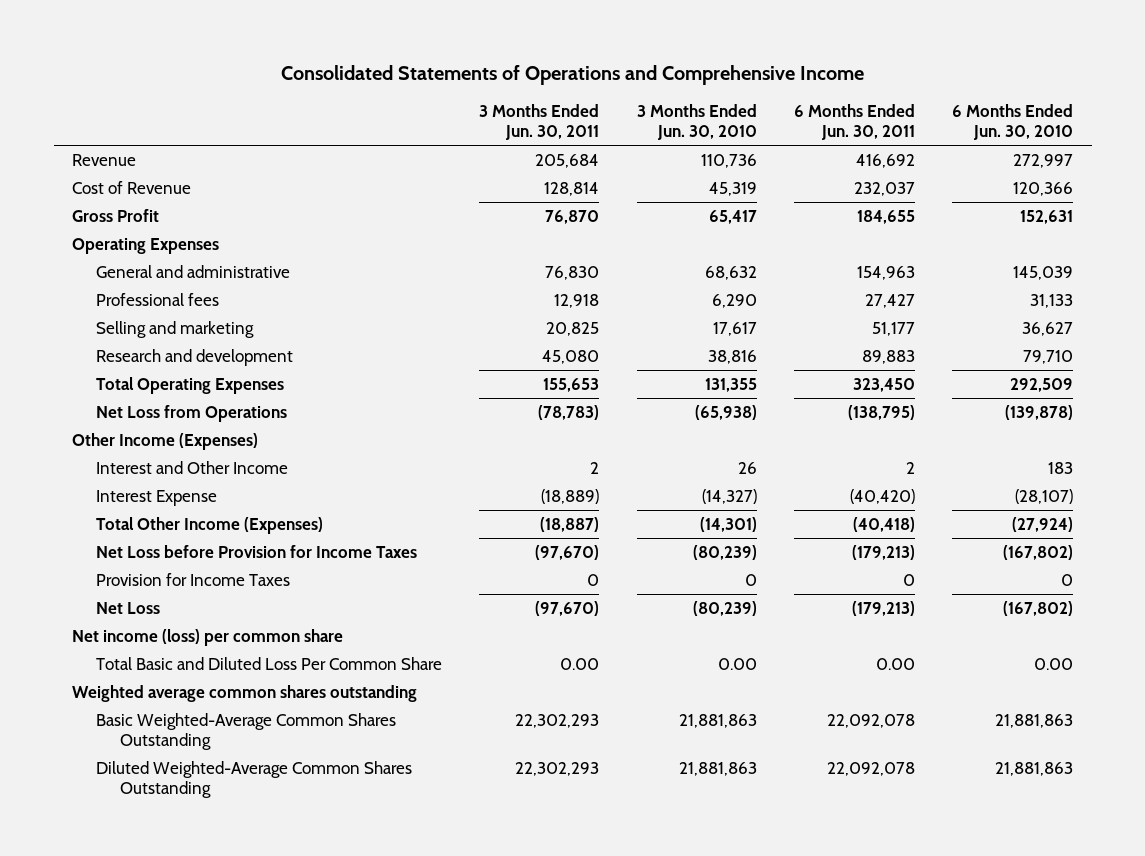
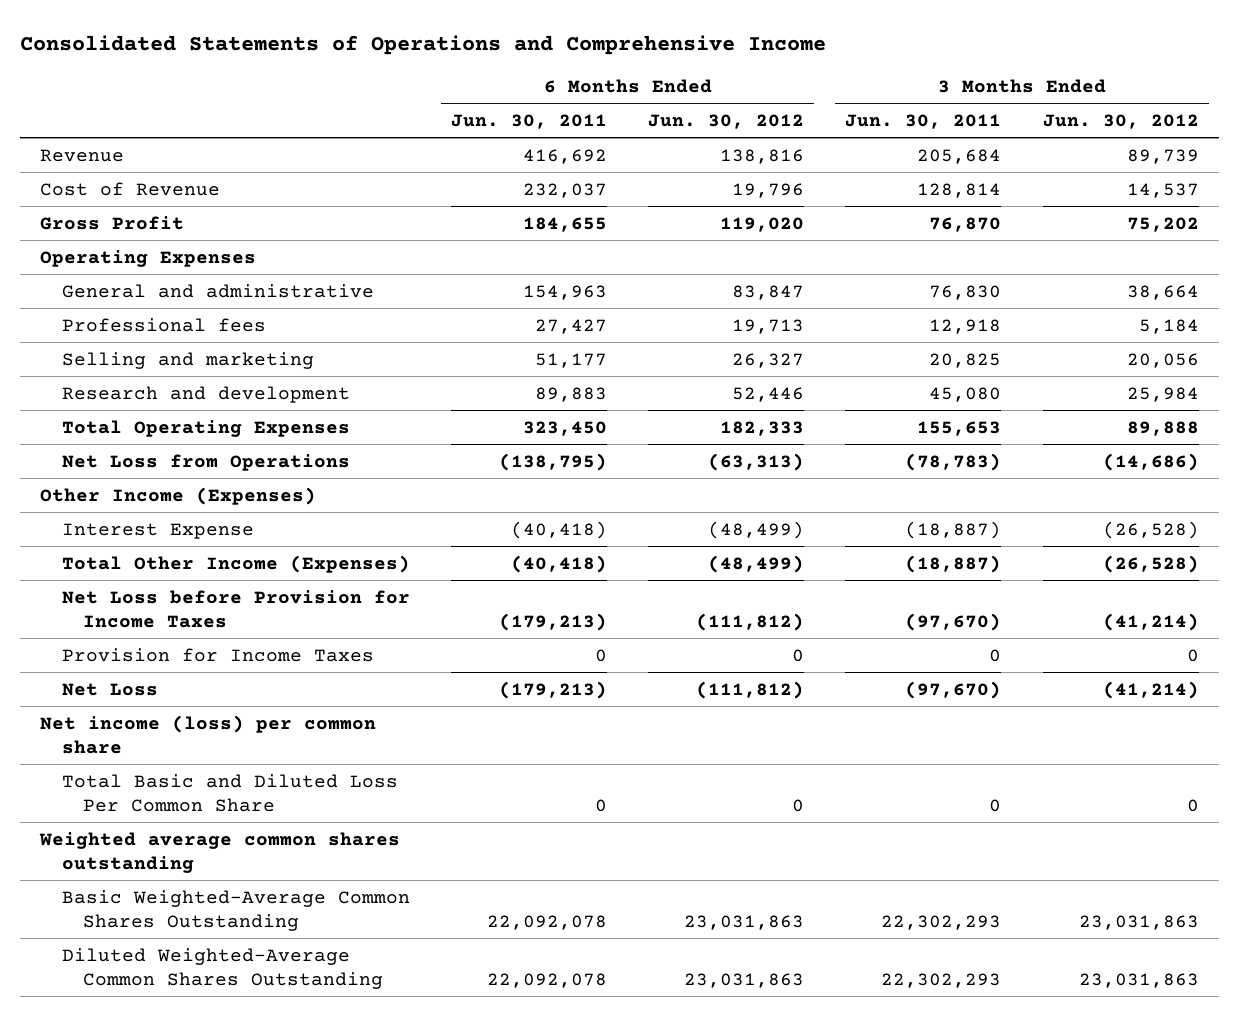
[636,104,757,141] 3 Months Ended Jun. 30, 2010 -> none
[952,104,1074,141] 6 Months Ended Jun. 30, 2010 -> none
none -> [648,113,805,129] Jun. 30, 2012
none -> [1042,113,1199,129] Jun. 30, 2012
[96,460,289,474] Interest and Other Income -> none
[541,488,600,504] (18,889) -> [905,520,1002,539] (18,887)
[849,488,915,504] (40,420) -> [510,520,607,539] (40,418)
[560,657,600,670] 0.00 -> [989,798,1002,812] 0
[875,657,915,670] 0.00 -> [594,798,607,812] 0

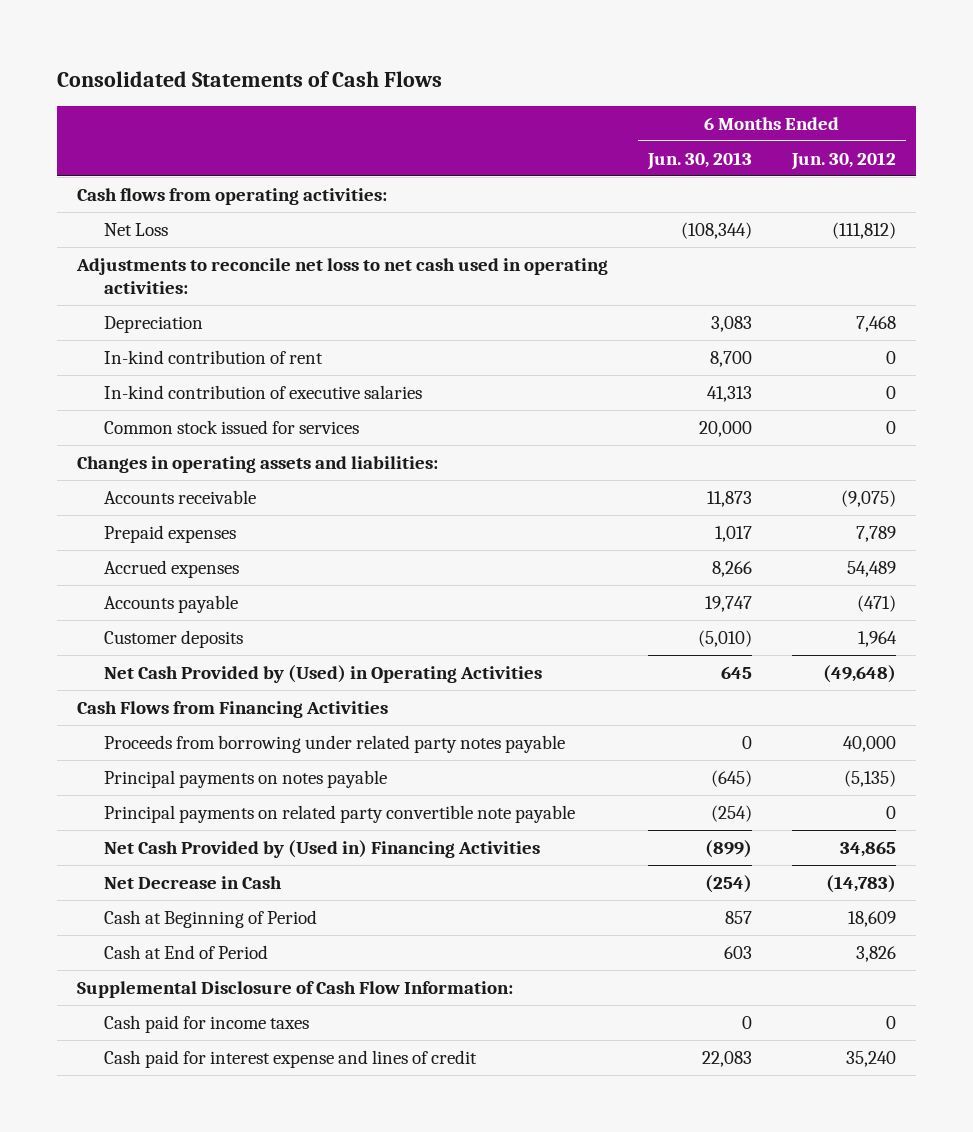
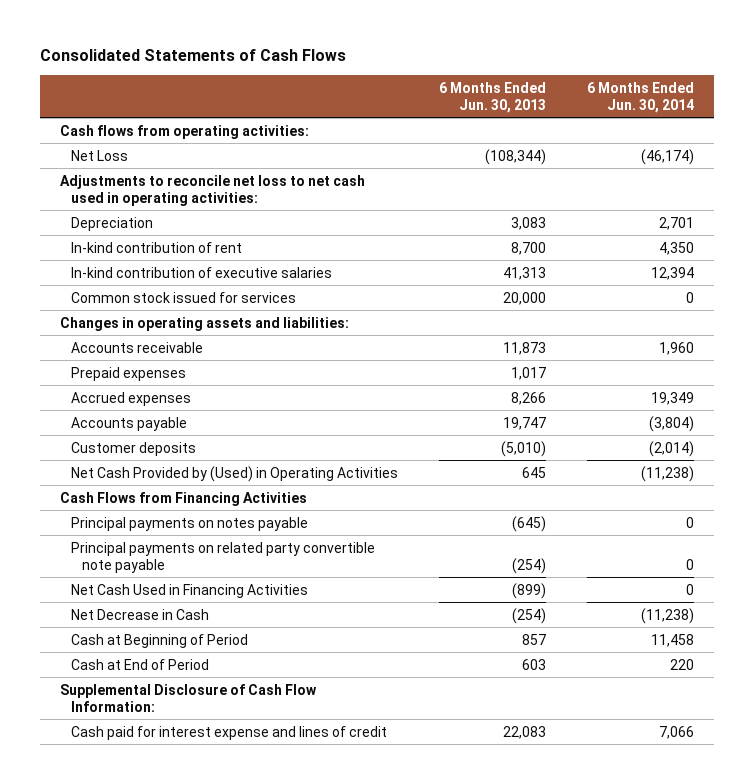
[791,151,897,170] Jun. 30, 2012 -> none
none -> [586,81,694,113] 6 Months Ended Jun. 30, 2014
[104,735,566,754] Proceeds from borrowing under related party notes payable -> none
[104,840,541,859] Net Cash Provided by (Used in) Financing Activities -> [71,583,309,598] Net Cash Used in Financing Activities
[104,1015,310,1034] Cash paid for income taxes -> none

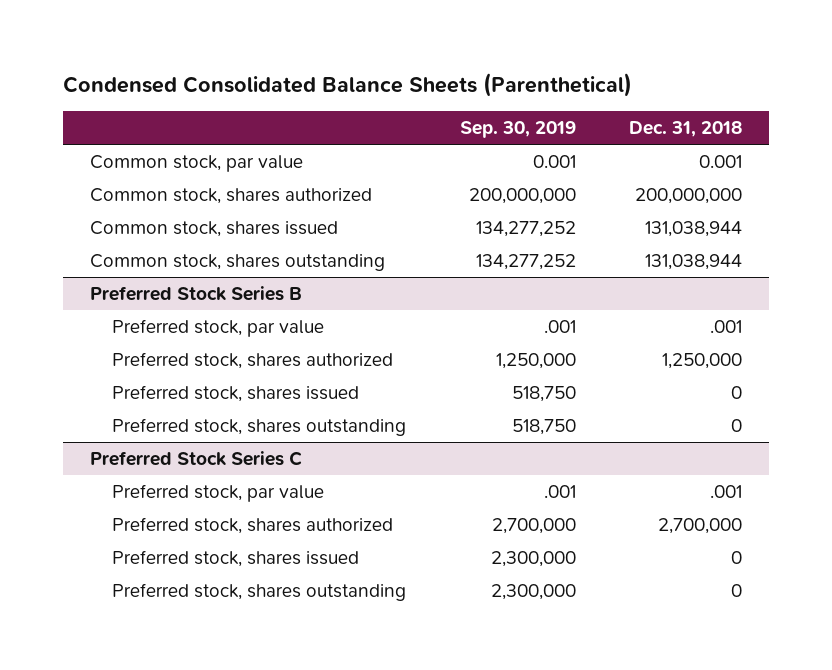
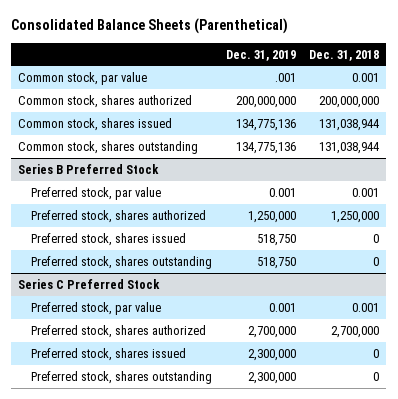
[63,73,633,98] Condensed Consolidated Balance Sheets (Parenthetical) -> [11,18,289,35] Consolidated Balance Sheets (Parenthetical)
[459,120,576,138] Sep. 30, 2019 -> none
none -> [225,49,296,61] Dec. 31, 2019
[89,285,302,301] Preferred Stock Series B -> [18,163,160,174] Series B Preferred Stock
[710,319,743,333] .001 -> [352,187,380,197] 0.001
[89,450,302,466] Preferred Stock Series C -> [18,278,161,289] Series C Preferred Stock
[710,484,743,498] .001 -> [352,302,380,312] 0.001

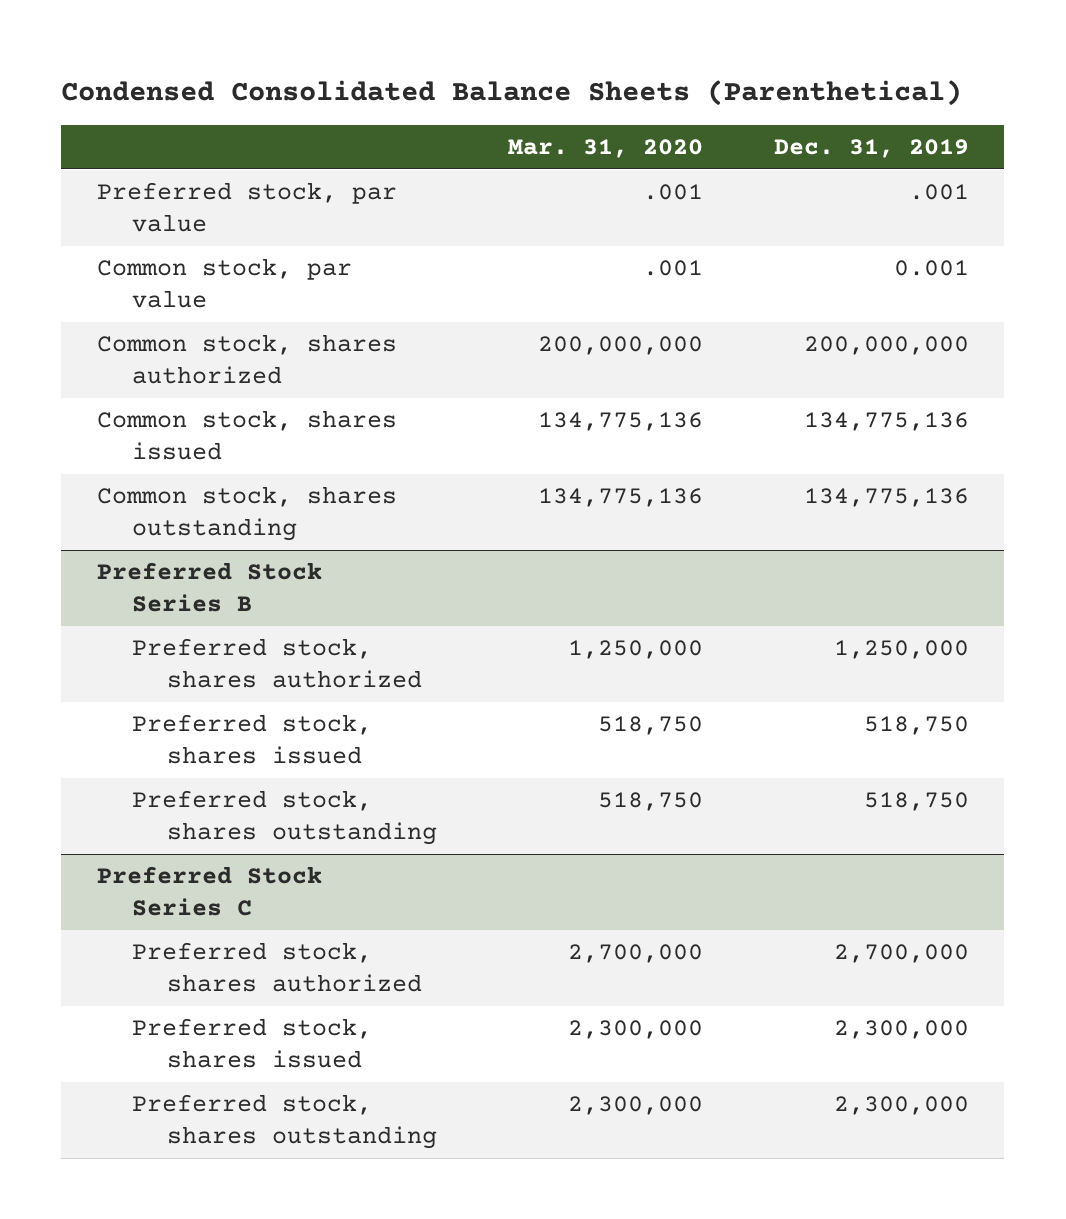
[11,18,289,35] Consolidated Balance Sheets (Parenthetical) -> [61,80,963,107] Condensed Consolidated Balance Sheets (Parenthetical)
[309,49,380,61] Dec. 31, 2018 -> none
none -> [507,139,703,159] Mar. 31, 2020
none -> [96,182,397,233] Preferred stock, par value
[274,72,296,82] .001 -> [893,260,969,277] 0.001
[30,186,161,200] Preferred stock, par value -> none
[18,163,160,174] Series B Preferred Stock -> [96,562,322,613] Preferred Stock Series B
[30,301,161,315] Preferred stock, par value -> none
[18,278,161,289] Series C Preferred Stock -> [96,866,322,917] Preferred Stock Series C

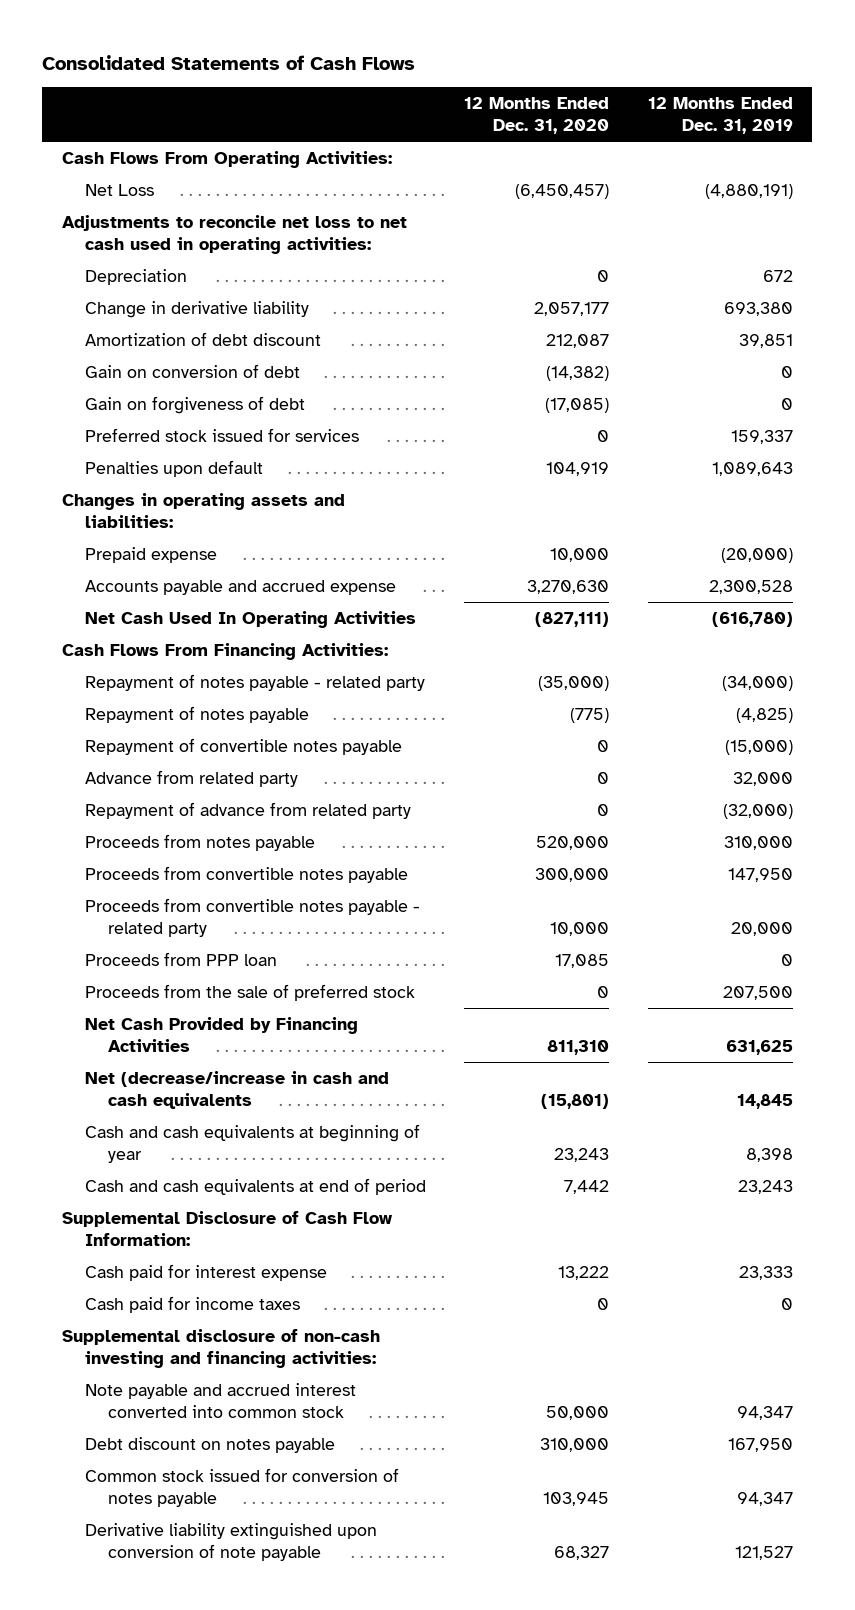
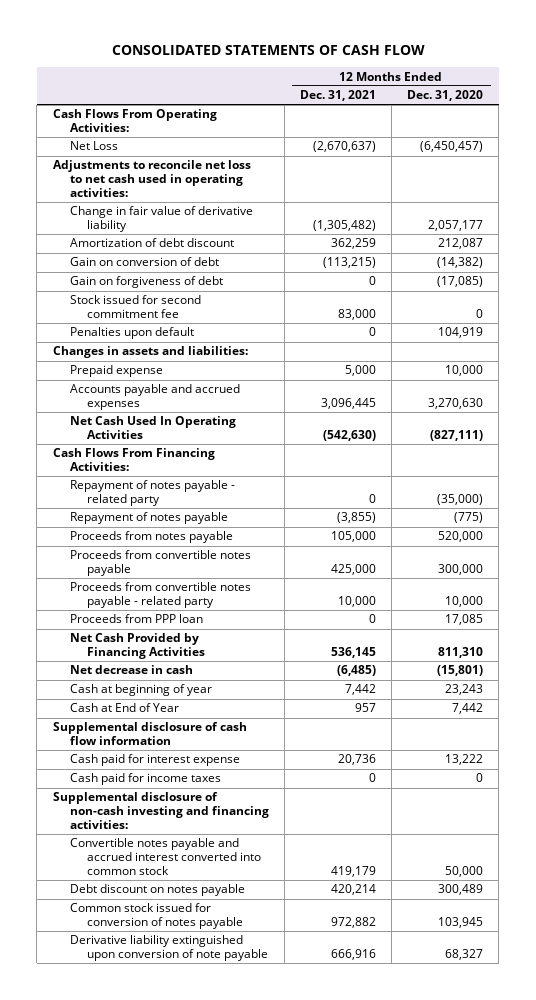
[42,54,416,70] Consolidated Statements of Cash Flows -> [111,45,425,56] CONSOLIDATED STATEMENTS OF CASH FLOW
[648,97,794,134] 12 Months Ended Dec. 31, 2019 -> none
none -> [299,90,376,102] Dec. 31, 2021
[84,269,187,286] Depreciation -> none
[84,301,309,319] Change in derivative liability -> [69,206,253,233] Change in fair value of derivative liability
[84,428,359,443] Preferred stock issued for services -> [69,295,201,319] Stock issued for second commitment fee
[61,493,345,528] Changes in operating assets and liabilities: -> [52,346,248,359] Changes in assets and liabilities:
[84,580,396,596] Accounts payable and accrued expense -> [69,384,240,411] Accounts payable and accrued expenses
[84,738,402,756] Repayment of convertible notes payable -> none
[84,770,298,788] Advance from related party -> none
[84,802,411,820] Repayment of advance from related party -> none
[84,984,415,1002] Proceeds from the sale of preferred stock -> none
[84,1071,389,1109] Net (decrease/increase in cash and cash equivalents -> [69,665,193,675] Net decrease in cash
[84,1124,420,1163] Cash and cash equivalents at beginning of year -> [69,684,212,697] Cash at beginning of year
[84,1178,426,1196] Cash and cash equivalents at end of period -> [69,703,179,713] Cash at End of Year
[61,1211,393,1246] Supplemental Disclosure of Cash Flow Information: -> [52,722,247,746] Supplemental disclosure of cash flow information
[84,1383,356,1418] Note payable and accrued interest converted into common stock -> [69,838,261,875] Convertible notes payable and accrued interest converted into common stock
[540,1438,610,1453] 310,000 -> [438,884,484,896] 300,489

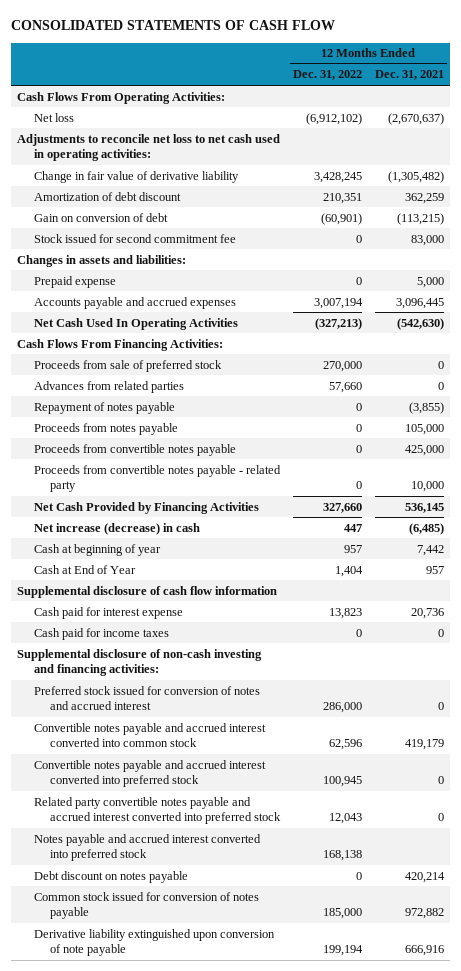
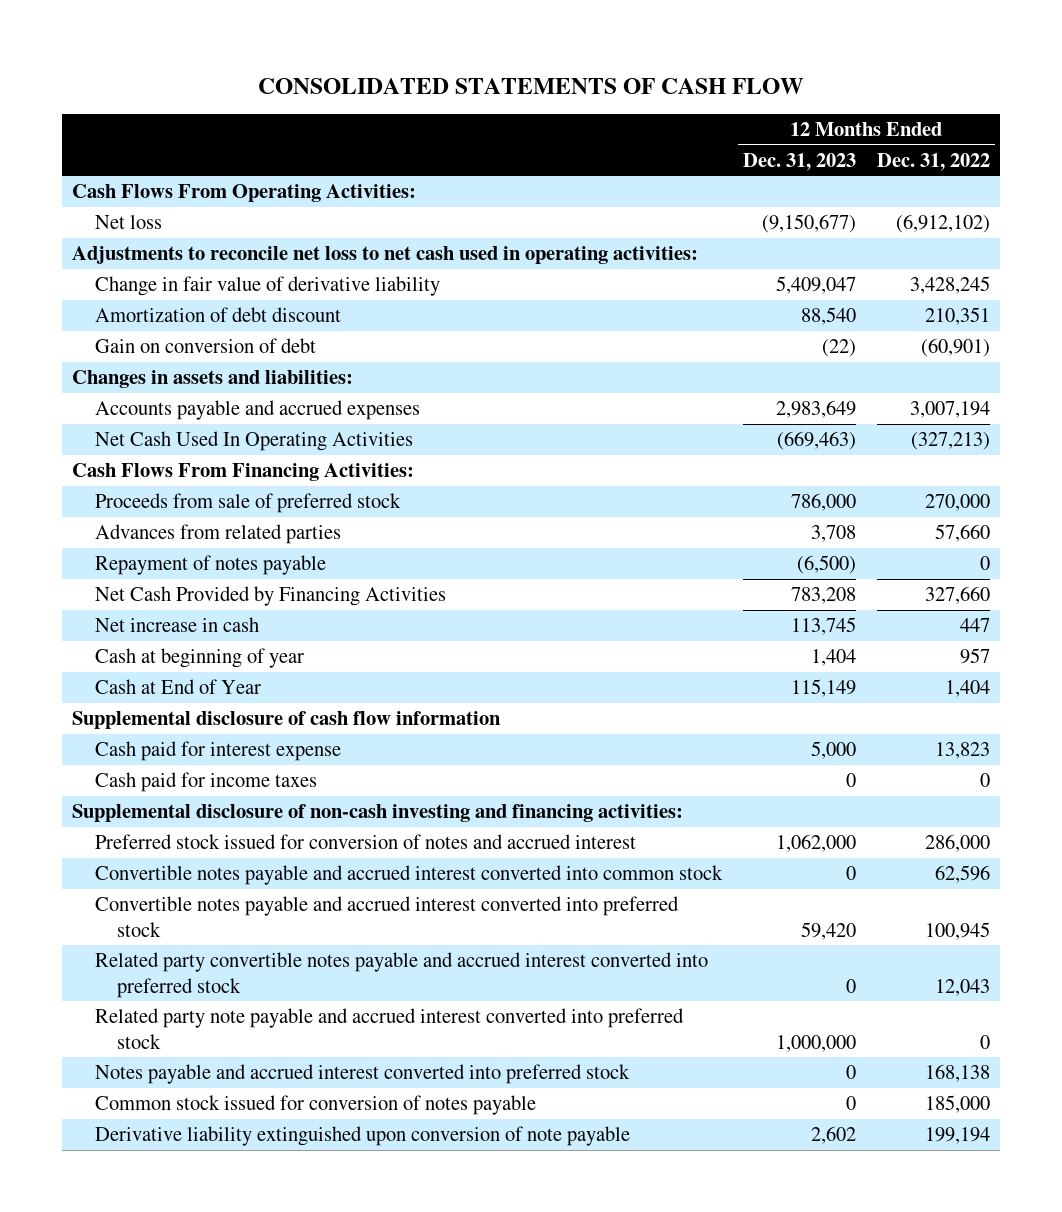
[374,70,444,81] Dec. 31, 2021 -> none
none -> [742,152,856,171] Dec. 31, 2023
[33,233,236,243] Stock issued for second commitment fee -> none
[33,275,116,288] Prepaid expense -> none
[33,422,178,435] Proceeds from notes payable -> none
[33,443,236,456] Proceeds from convertible notes payable -> none
[33,464,281,493] Proceeds from convertible notes payable - related party -> none
[33,522,200,535] Net increase (decrease) in cash -> [94,617,259,633] Net increase in cash
none -> [94,1008,684,1049] Related party note payable and accrued interest converted into preferred stock
[33,870,188,883] Debt discount on notes payable -> none

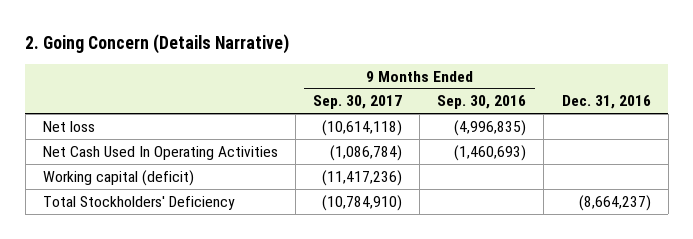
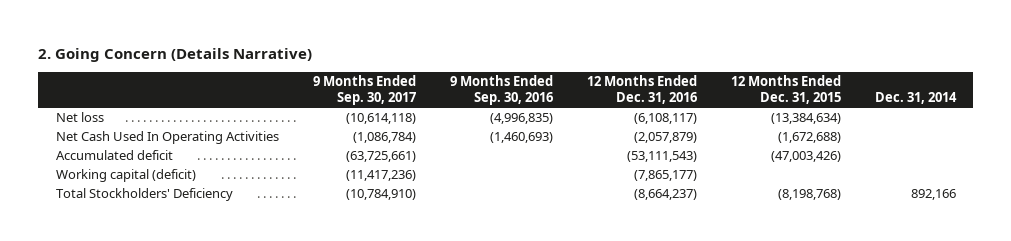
[561,95,651,110] Dec. 31, 2016 -> none
none -> [586,75,697,105] 12 Months Ended Dec. 31, 2016
none -> [730,75,841,105] 12 Months Ended Dec. 31, 2015
none -> [874,92,957,105] Dec. 31, 2014
none -> [55,150,173,161] Accumulated deficit

